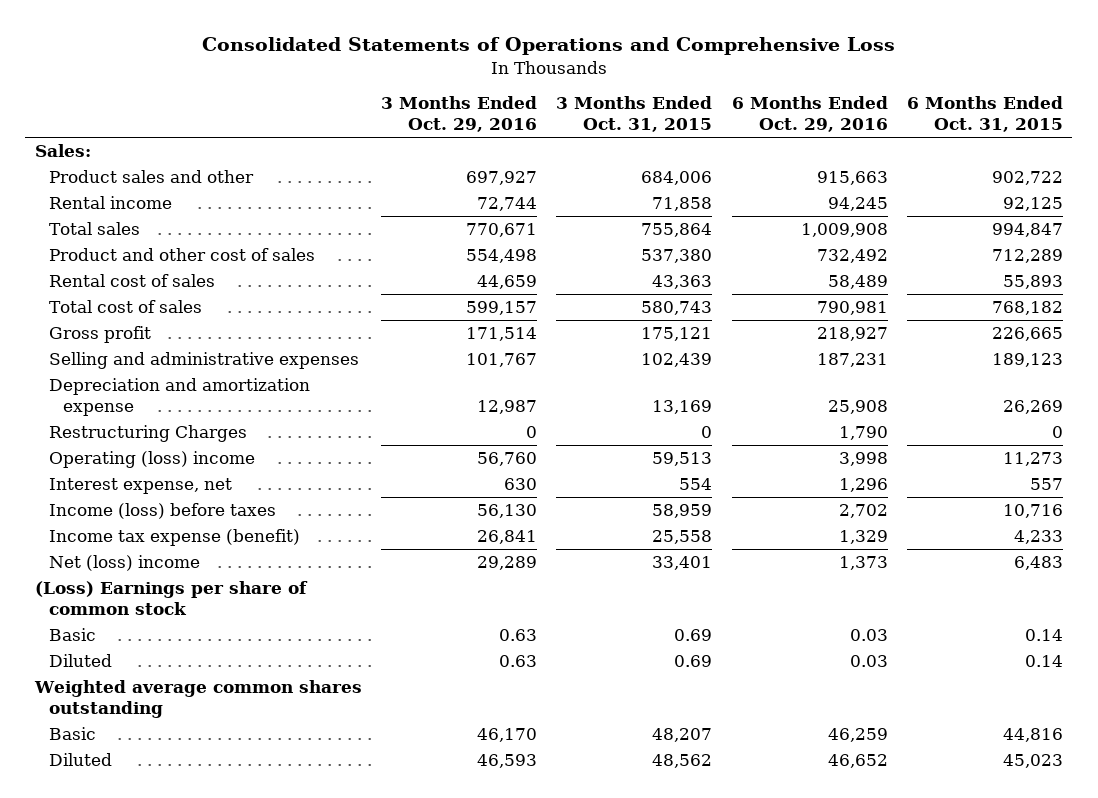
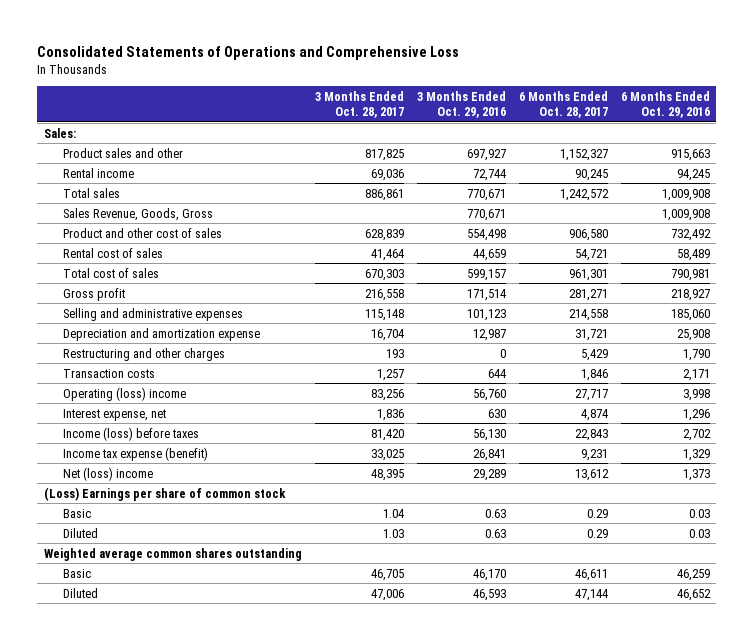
[556,96,713,133] 3 Months Ended Oct. 31, 2015 -> none
[906,96,1063,133] 6 Months Ended Oct. 31, 2015 -> none
none -> [314,90,404,119] 3 Months Ended Oct. 28, 2017
none -> [518,90,608,119] 6 Months Ended Oct. 28, 2017
none -> [62,207,213,221] Sales Revenue, Goods, Gross
[466,353,538,368] 101,767 -> [466,308,506,321] 101,123
[816,353,888,368] 187,231 -> [670,308,710,321] 185,060
[49,425,248,443] Restructuring Charges -> [62,347,225,361] Restructuring and other charges
none -> [62,368,155,378] Transaction costs

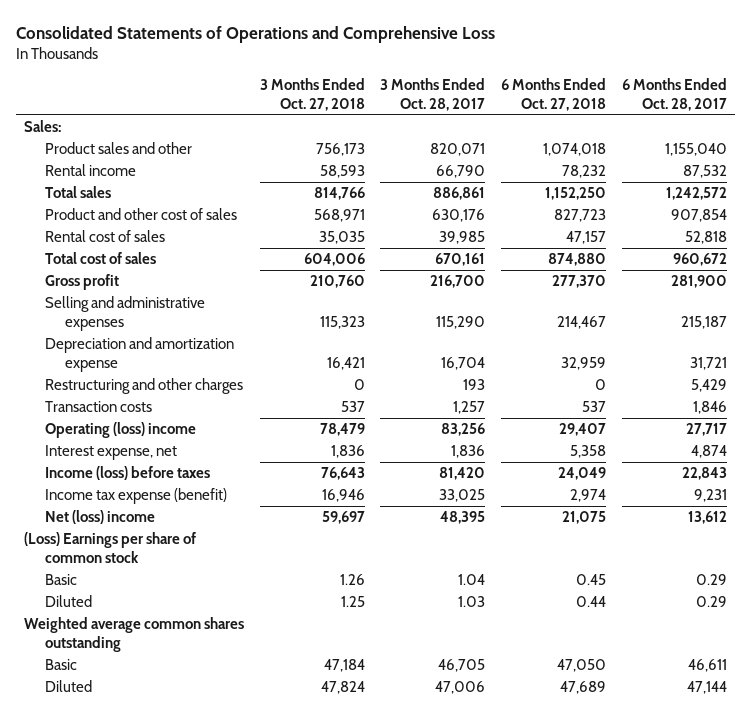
[416,90,506,119] 3 Months Ended Oct. 29, 2016 -> none
[620,90,710,119] 6 Months Ended Oct. 29, 2016 -> none
none -> [259,78,365,111] 3 Months Ended Oct. 27, 2018
none -> [501,78,607,111] 6 Months Ended Oct. 27, 2018
[364,148,404,161] 817,825 -> [430,143,486,157] 820,071
[559,148,608,161] 1,152,327 -> [664,143,727,157] 1,155,040
[370,168,404,181] 69,036 -> [436,165,486,179] 66,790
[574,168,608,181] 90,245 -> [682,165,727,179] 87,532
[62,207,213,221] Sales Revenue, Goods, Gross -> none
[364,228,404,241] 628,839 -> [432,209,486,223] 630,176
[568,228,608,241] 906,580 -> [670,209,727,223] 907,854
[370,248,404,261] 41,464 -> [439,231,486,245] 39,985
[574,248,608,261] 54,721 -> [684,231,727,245] 52,818
[364,268,404,281] 670,303 -> [435,253,486,267] 670,161
[568,268,608,281] 961,301 -> [672,253,727,267] 960,672
[364,288,404,301] 216,558 -> [430,275,486,289] 216,700
[568,288,608,301] 281,271 -> [670,275,727,289] 281,900
[364,308,404,321] 115,148 -> [436,315,486,329] 115,290
[568,308,608,321] 214,558 -> [680,315,727,329] 215,187

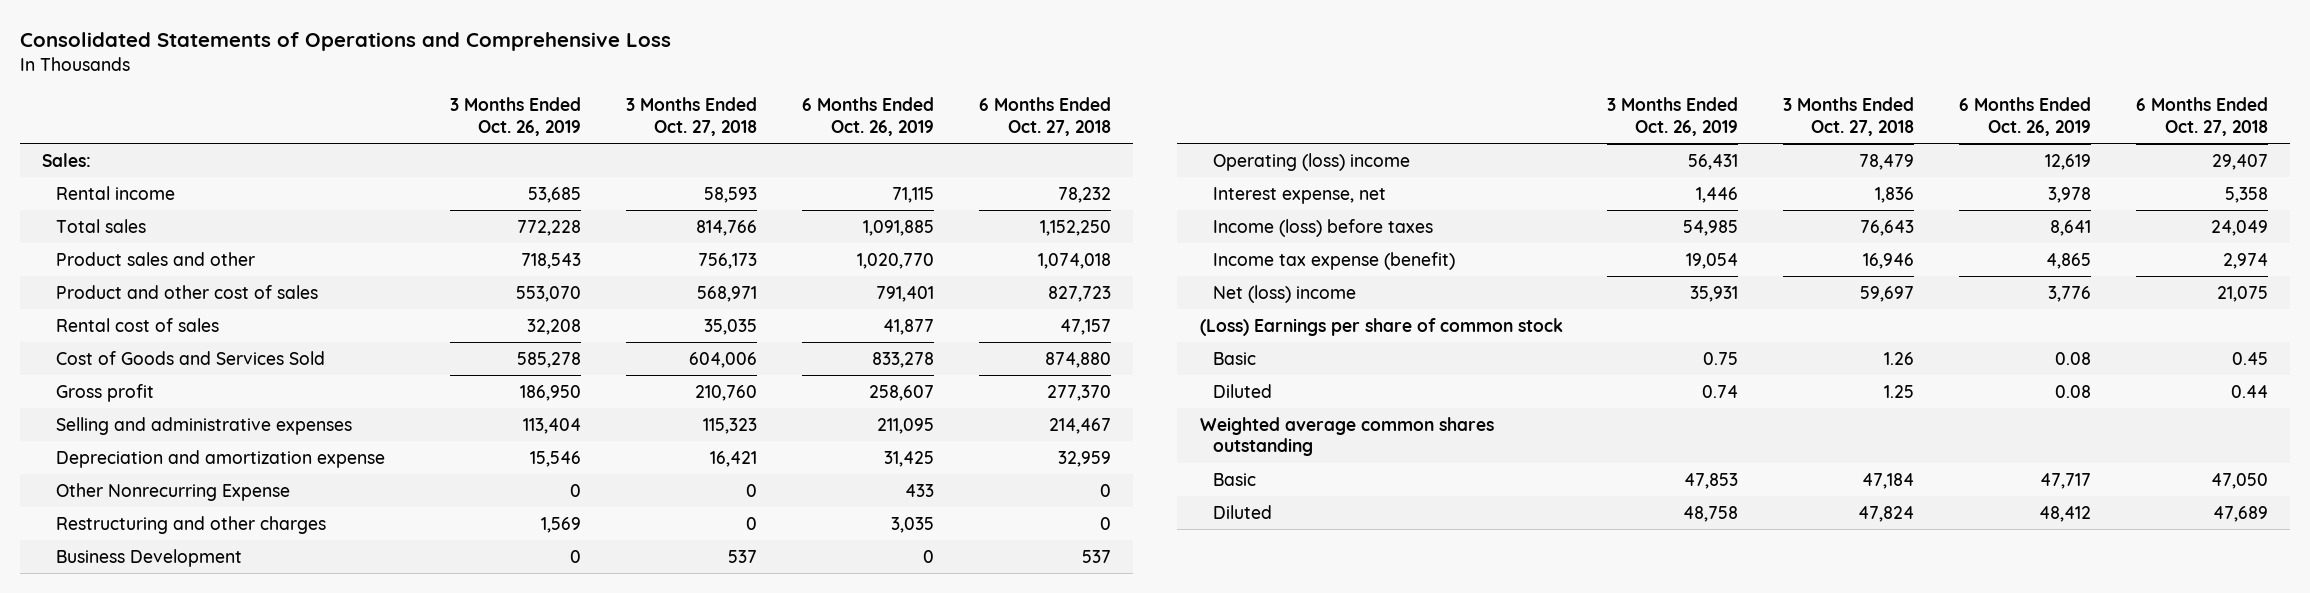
[380,78,486,111] 3 Months Ended Oct. 28, 2017 -> none
[621,78,727,111] 6 Months Ended Oct. 28, 2017 -> none
none -> [449,97,581,137] 3 Months Ended Oct. 26, 2019
none -> [801,97,934,137] 6 Months Ended Oct. 26, 2019
[44,142,192,155] Product sales and other -> [55,251,255,266] Product sales and other
[44,252,156,265] Total cost of sales -> [55,350,325,365] Cost of Goods and Services Sold
none -> [55,482,290,501] Other Nonrecurring Expense
[44,401,152,413] Transaction costs -> [55,548,242,567] Business Development

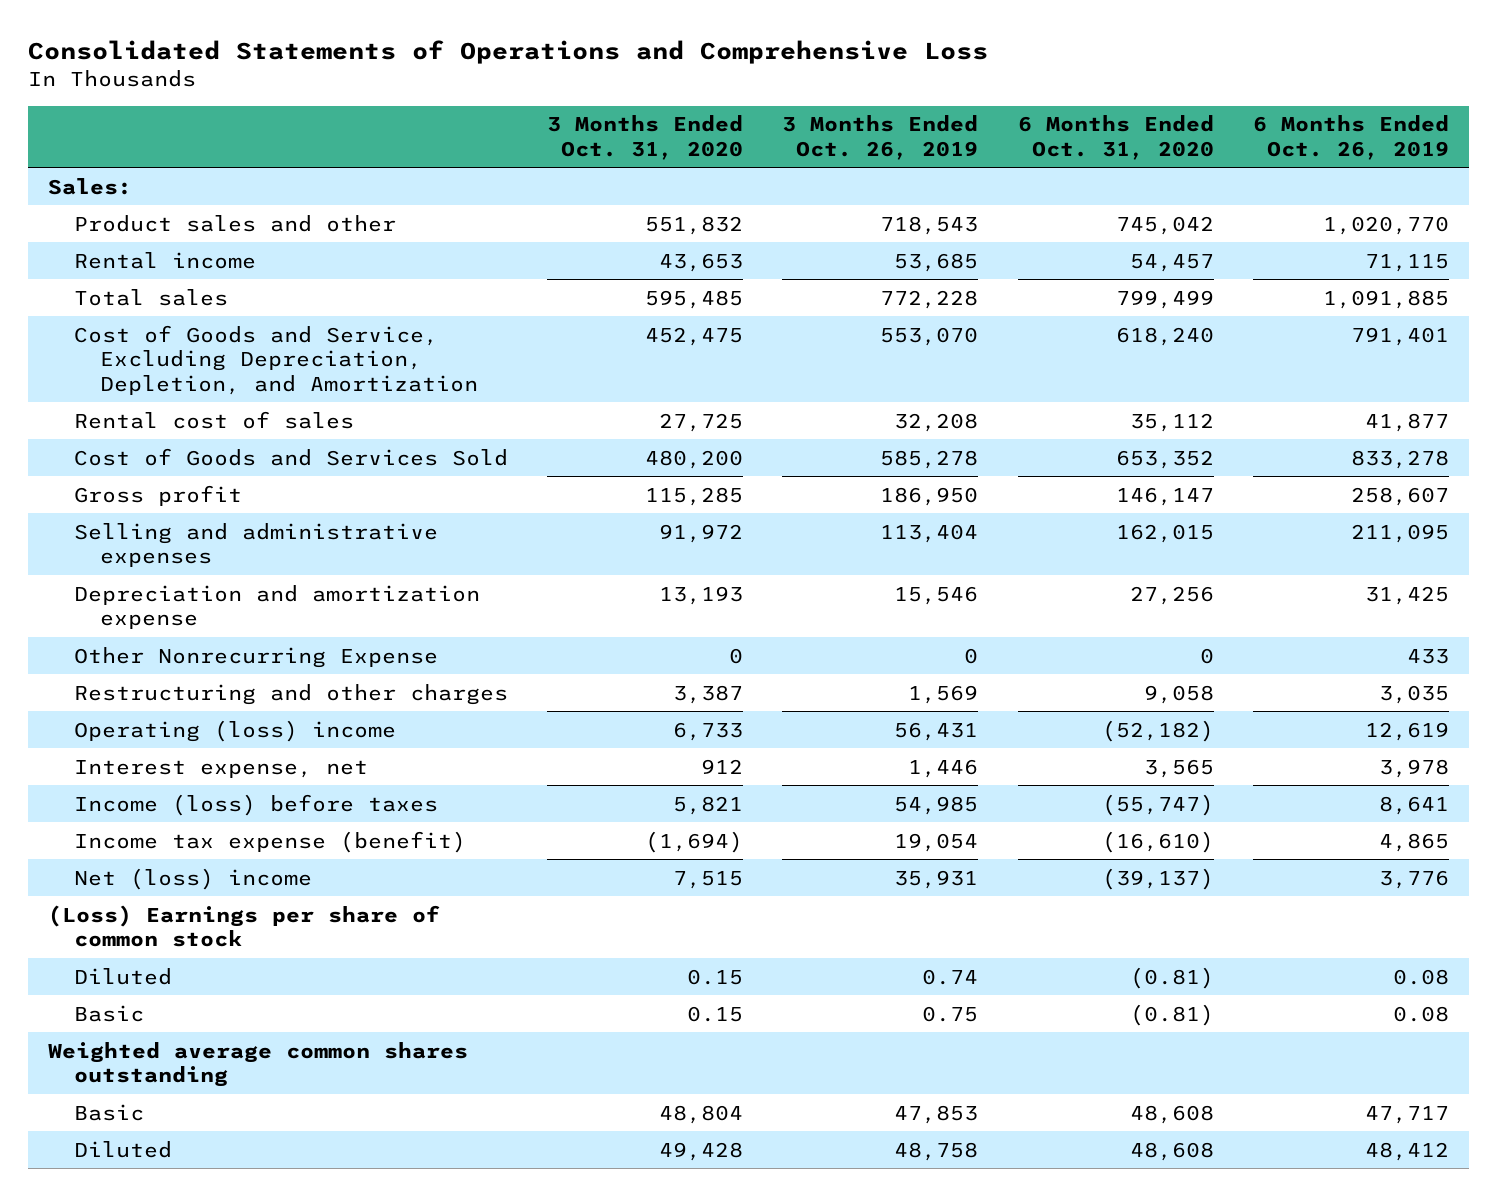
[625,97,757,137] 3 Months Ended Oct. 27, 2018 -> none
[978,97,1111,137] 6 Months Ended Oct. 27, 2018 -> none
none -> [546,115,743,160] 3 Months Ended Oct. 31, 2020
none -> [1017,115,1214,160] 6 Months Ended Oct. 31, 2020
[55,251,255,266] Product sales and other -> [73,214,396,232] Product sales and other
[55,284,318,299] Product and other cost of sales -> [73,324,478,395] Cost of Goods and Service, Excluding Depreciation, Depletion, and Amortization
[55,548,242,567] Business Development -> none
[1213,351,1257,365] Basic -> [73,1004,144,1022] Basic

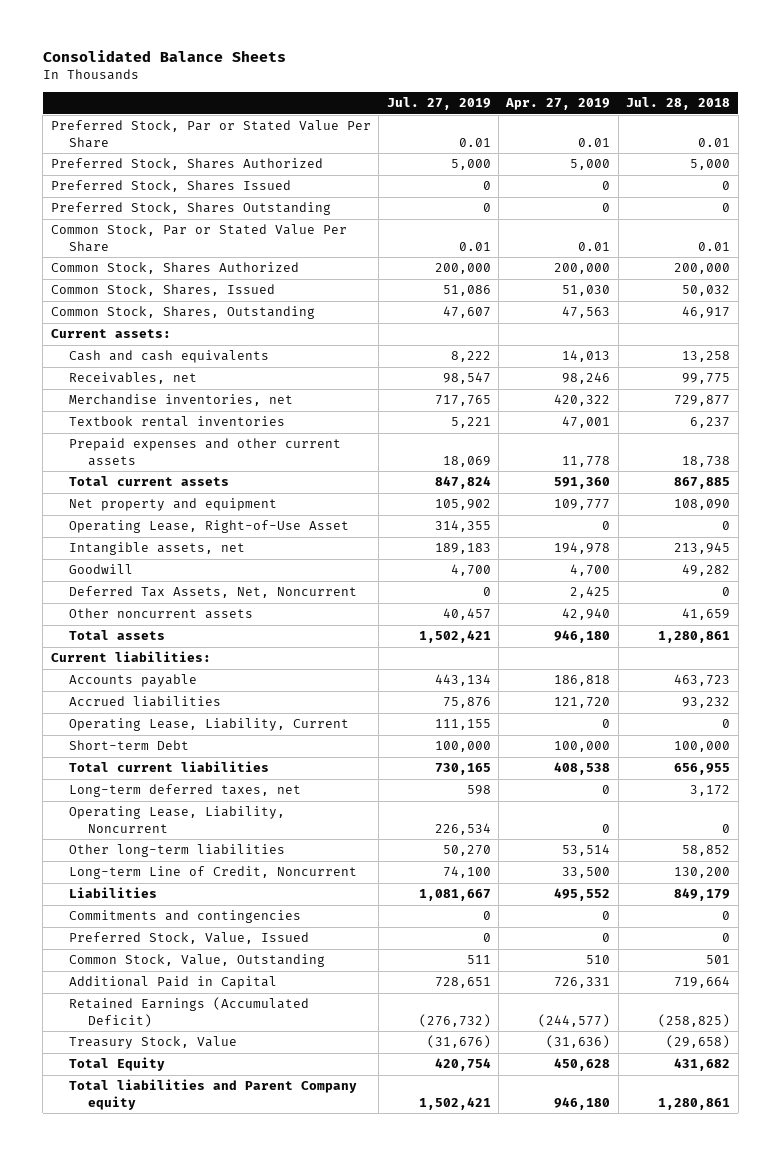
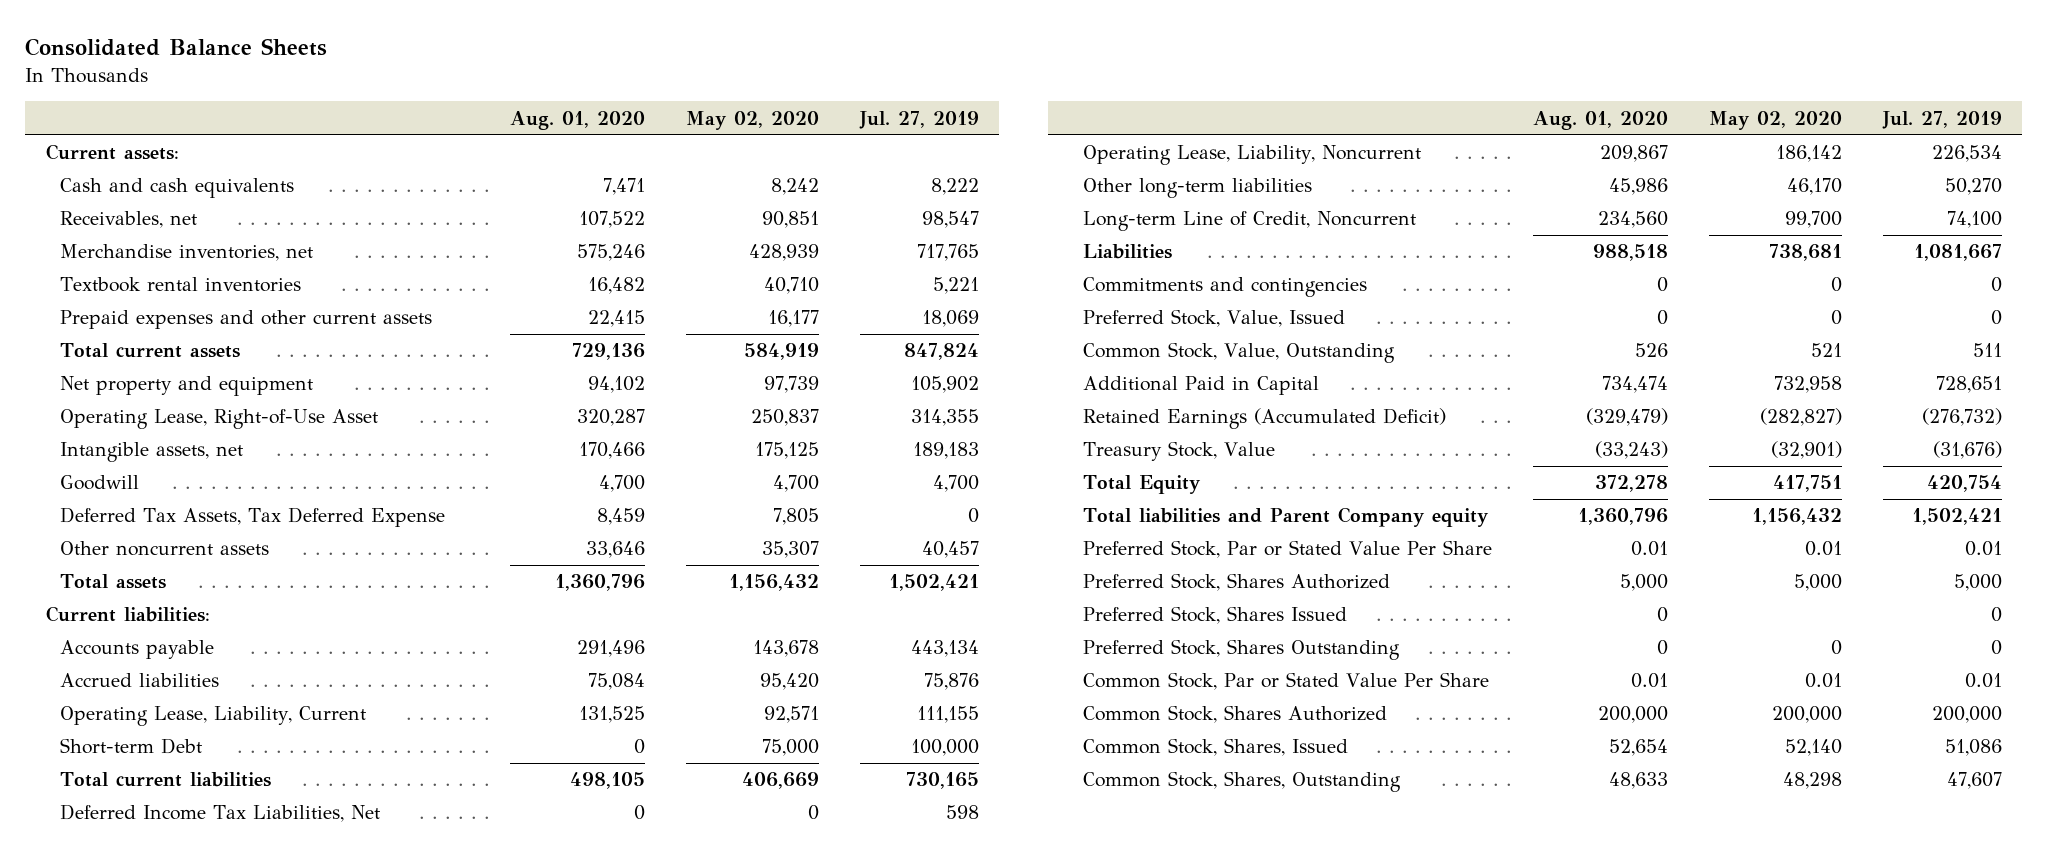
[505,98,611,111] Apr. 27, 2019 -> none
[626,97,731,111] Jul. 28, 2018 -> none
none -> [510,110,646,130] Aug. 01, 2020
none -> [685,110,819,130] May 02, 2020
[69,586,358,599] Deferred Tax Assets, Net, Noncurrent -> [60,507,446,528] Deferred Tax Assets, Tax Deferred Expense
[69,784,302,798] Long-term deferred taxes, net -> [60,804,381,823] Deferred Income Tax Liabilities, Net
[50,120,371,148] Preferred Stock, Par or Stated Value Per Share -> [1083,540,1493,559] Preferred Stock, Par or Stated Value Per Share
[50,158,323,171] Preferred Stock, Shares Authorized -> [1083,573,1391,592] Preferred Stock, Shares Authorized
[50,180,291,193] Preferred Stock, Shares Issued -> [1083,606,1348,625] Preferred Stock, Shares Issued
[50,202,331,216] Preferred Stock, Shares Outstanding -> [1083,639,1401,661] Preferred Stock, Shares Outstanding
[50,224,347,252] Common Stock, Par or Stated Value Per Share -> [1083,672,1490,691] Common Stock, Par or Stated Value Per Share
[50,262,299,275] Common Stock, Shares Authorized -> [1083,705,1388,724] Common Stock, Shares Authorized
[50,284,275,297] Common Stock, Shares, Issued -> [1083,738,1349,757] Common Stock, Shares, Issued
[50,306,315,320] Common Stock, Shares, Outstanding -> [1083,771,1402,793] Common Stock, Shares, Outstanding

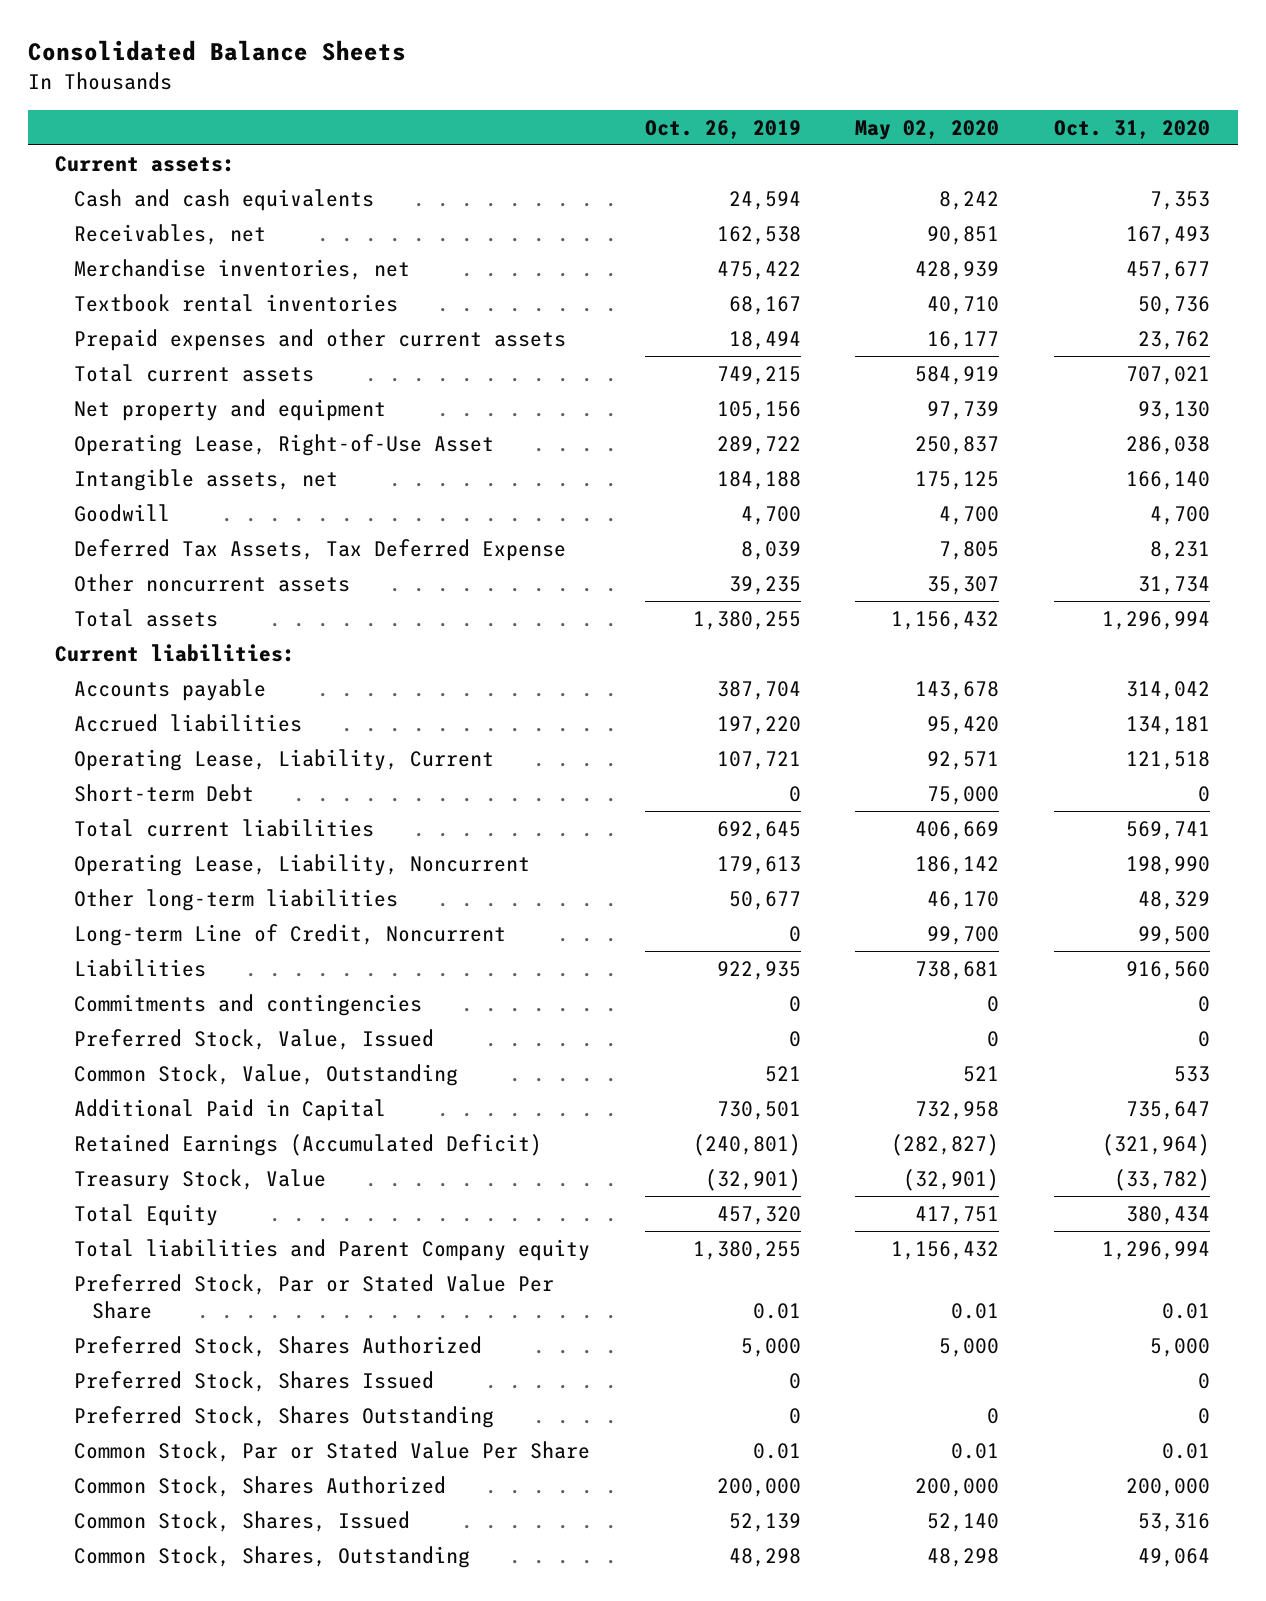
[510,110,646,130] Aug. 01, 2020 -> none
[858,110,979,129] Jul. 27, 2019 -> none
none -> [644,119,801,139] Oct. 26, 2019
none -> [1054,119,1211,139] Oct. 31, 2020
[60,804,381,823] Deferred Income Tax Liabilities, Net -> none

